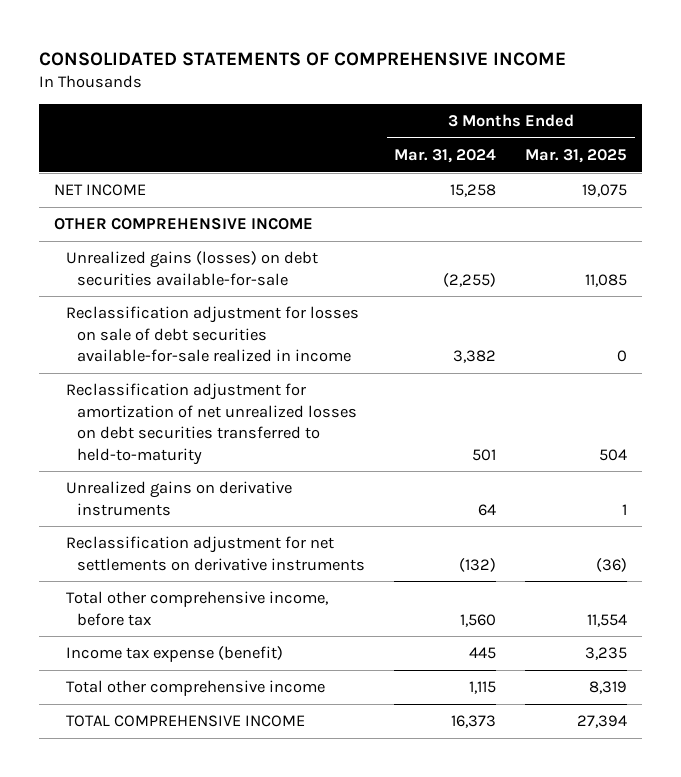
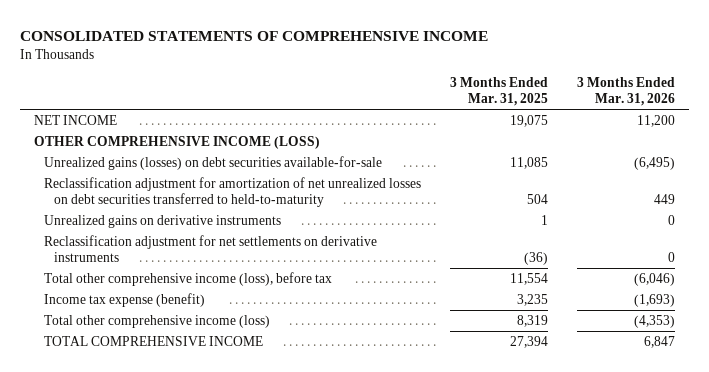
[394,149,497,164] Mar. 31, 2024 -> none
none -> [576,77,675,107] 3 Months Ended Mar. 31, 2026
[53,218,313,231] OTHER COMPREHENSIVE INCOME -> [34,135,321,149] OTHER COMPREHENSIVE INCOME (LOSS)
[65,306,359,363] Reclassification adjustment for losses on sale of debt securities available-for-sale realized in income -> none
[65,591,328,626] Total other comprehensive income, before tax -> [44,271,333,286] Total other comprehensive income (loss), before tax
[65,680,325,697] Total other comprehensive income -> [44,314,271,328] Total other comprehensive income (loss)

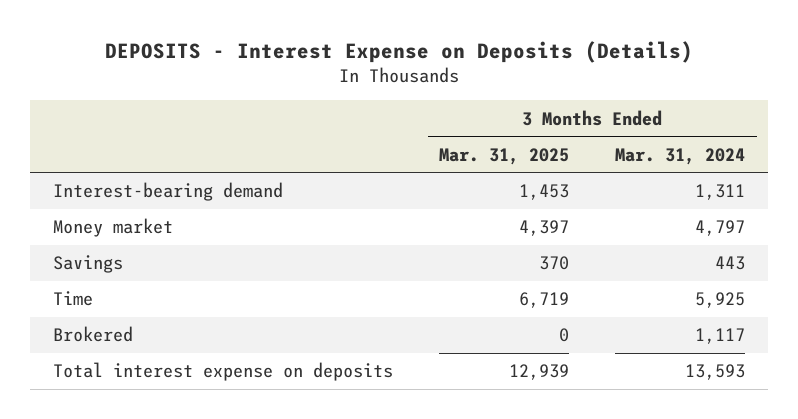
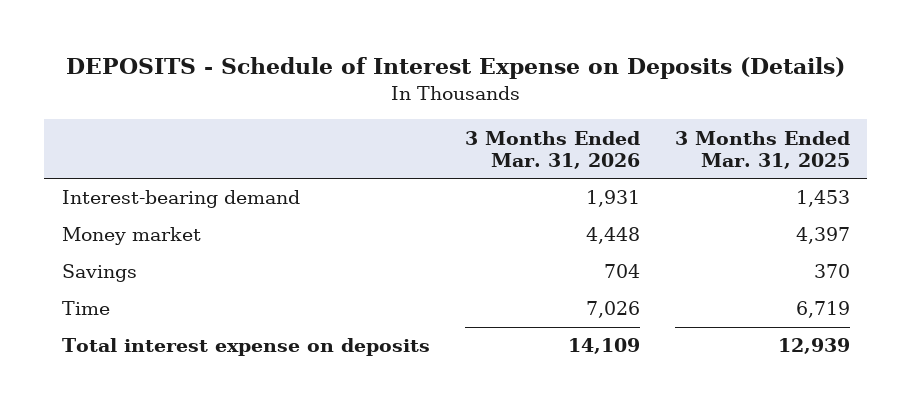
[105,41,694,64] DEPOSITS - Interest Expense on Deposits (Details) -> [65,56,845,79] DEPOSITS - Schedule of Interest Expense on Deposits (Details)
[615,147,746,165] Mar. 31, 2024 -> none
none -> [464,130,640,169] 3 Months Ended Mar. 31, 2026
[53,326,134,343] Brokered -> none

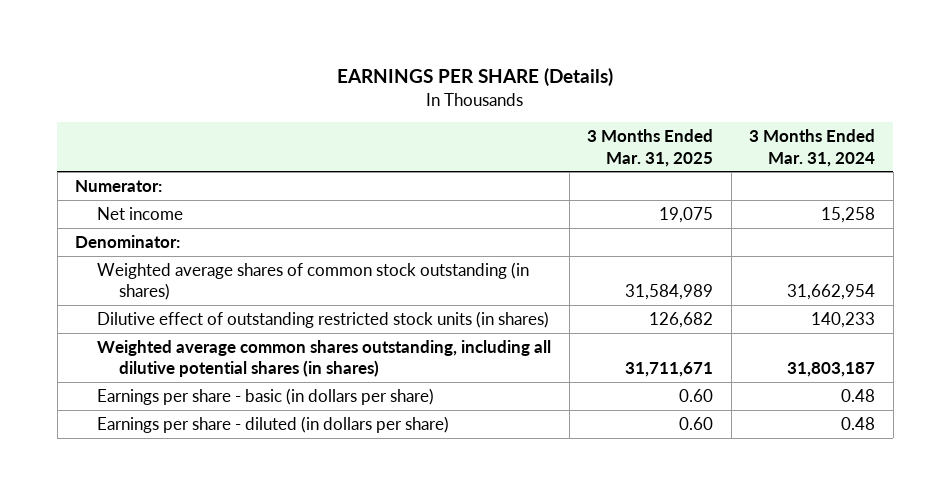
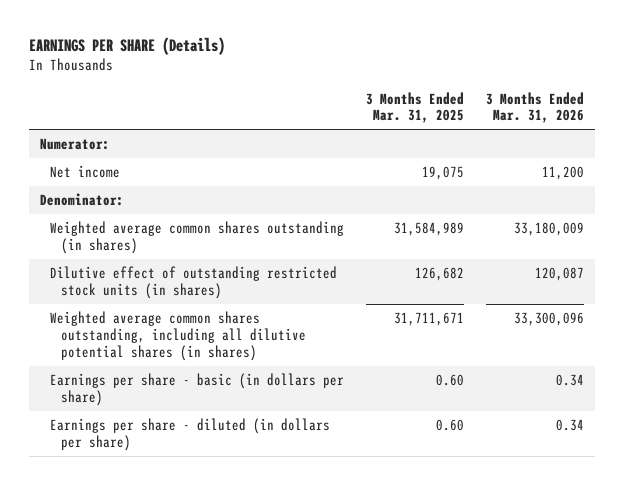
[749,129,876,167] 3 Months Ended Mar. 31, 2024 -> none
none -> [486,91,585,124] 3 Months Ended Mar. 31, 2026
[96,261,529,301] Weighted average shares of common stock outstanding (in shares) -> [50,220,345,254] Weighted average common shares outstanding (in shares)

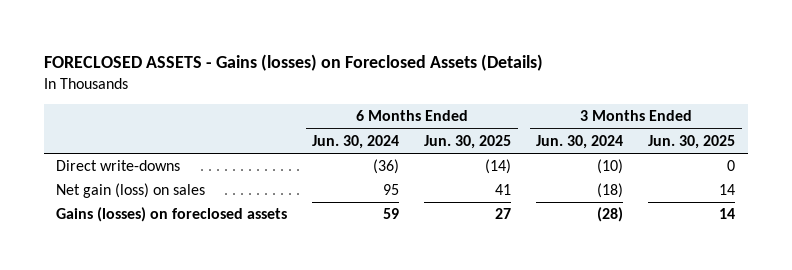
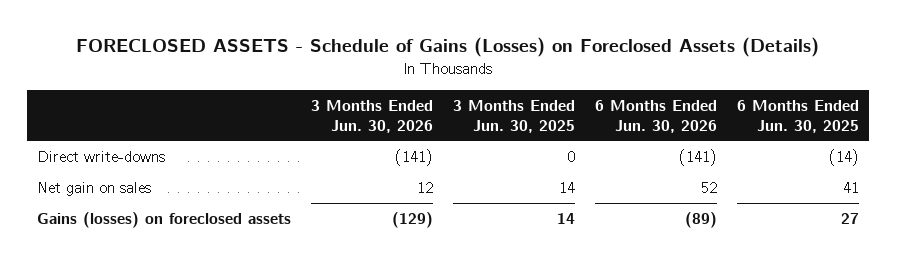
[43,53,543,71] FORECLOSED ASSETS - Gains (losses) on Foreclosed Assets (Details) -> [76,37,820,58] FORECLOSED ASSETS - Schedule of Gains (Losses) on Foreclosed Assets (Details)
[312,134,400,149] Jun. 30, 2024 -> none
[536,134,624,149] Jun. 30, 2024 -> none
none -> [311,99,434,133] 3 Months Ended Jun. 30, 2026
none -> [595,99,718,133] 6 Months Ended Jun. 30, 2026
[56,183,206,199] Net gain (loss) on sales -> [37,181,152,196] Net gain on sales

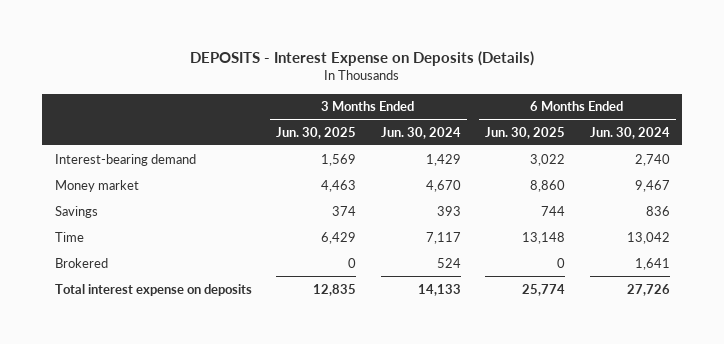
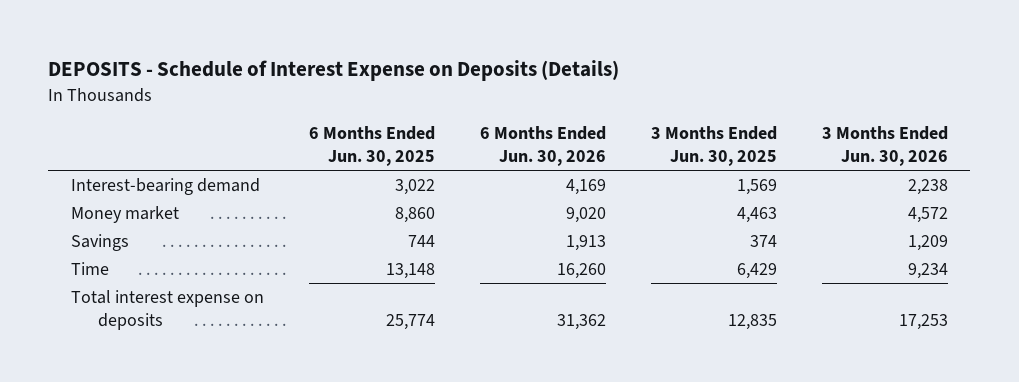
[190,50,535,66] DEPOSITS - Interest Expense on Deposits (Details) -> [48,60,620,82] DEPOSITS - Schedule of Interest Expense on Deposits (Details)
[380,126,461,139] Jun. 30, 2024 -> none
[589,126,670,139] Jun. 30, 2024 -> none
none -> [479,126,606,166] 6 Months Ended Jun. 30, 2026
none -> [821,126,948,166] 3 Months Ended Jun. 30, 2026
[54,257,108,268] Brokered -> none

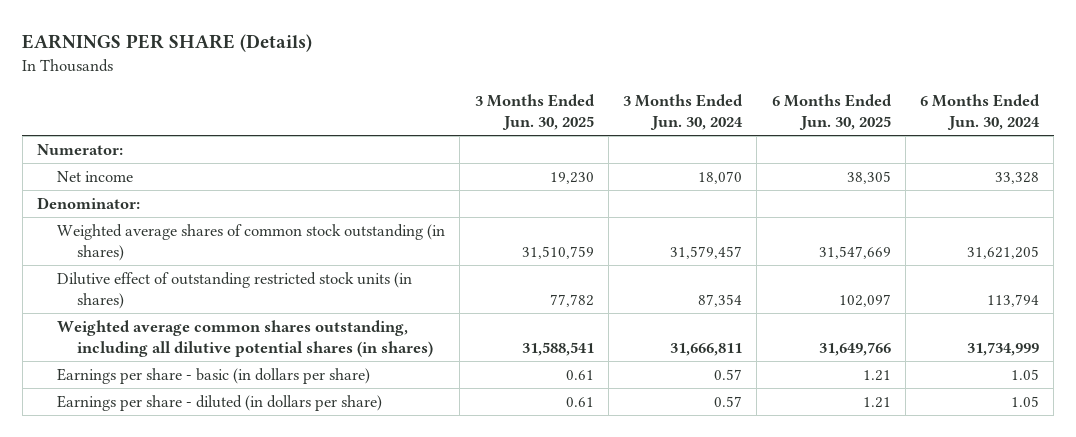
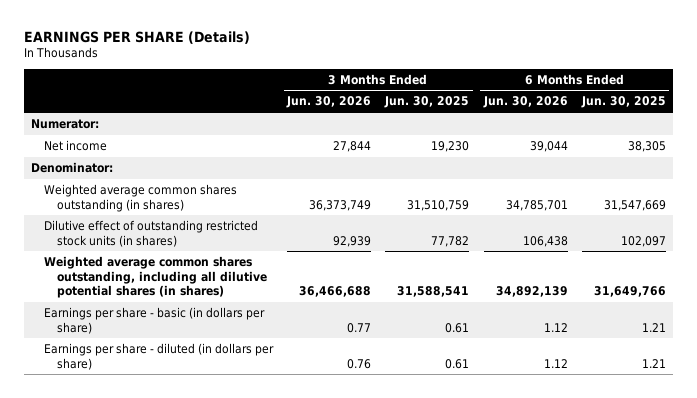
[623,94,744,131] 3 Months Ended Jun. 30, 2024 -> none
[919,94,1040,131] 6 Months Ended Jun. 30, 2024 -> none
none -> [286,96,372,109] Jun. 30, 2026
none -> [482,96,568,109] Jun. 30, 2026
[57,223,446,261] Weighted average shares of common stock outstanding (in shares) -> [43,184,237,212] Weighted average common shares outstanding (in shares)

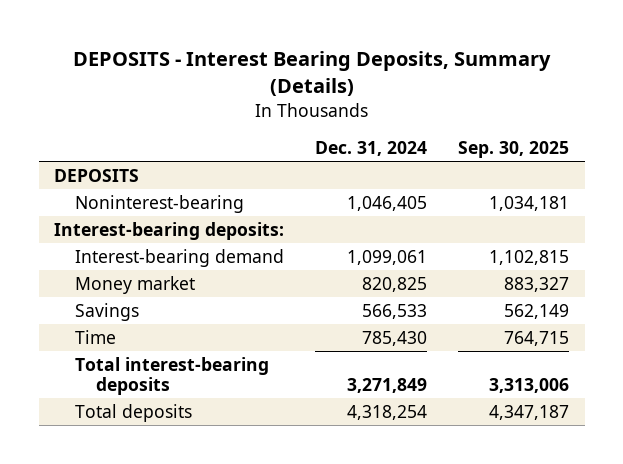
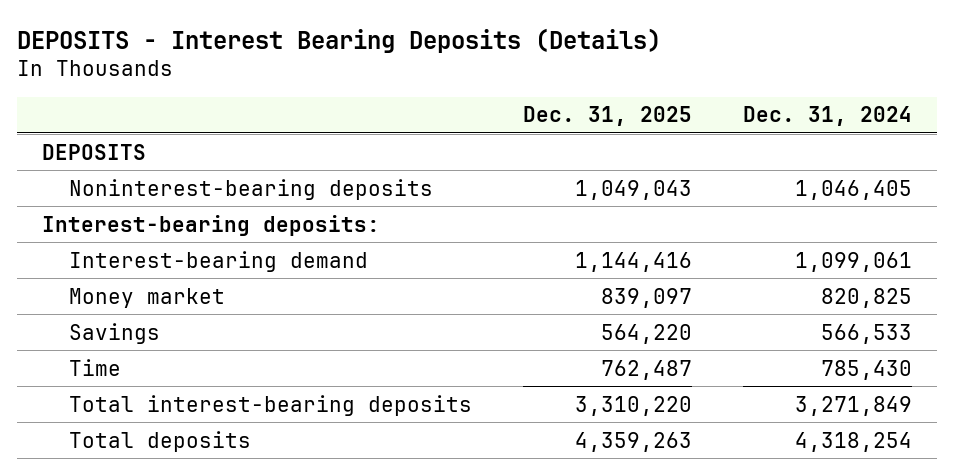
[72,50,551,97] DEPOSITS - Interest Bearing Deposits, Summary (Details) -> [17,27,662,53] DEPOSITS - Interest Bearing Deposits (Details)
[458,141,570,159] Sep. 30, 2025 -> none
none -> [522,106,692,127] Dec. 31, 2025
[74,194,244,213] Noninterest-bearing -> [69,178,434,200] Noninterest-bearing deposits

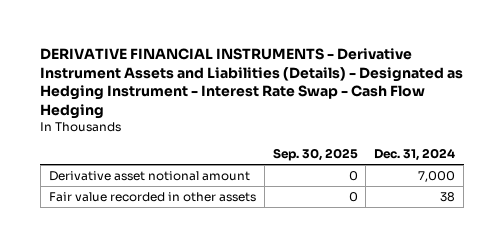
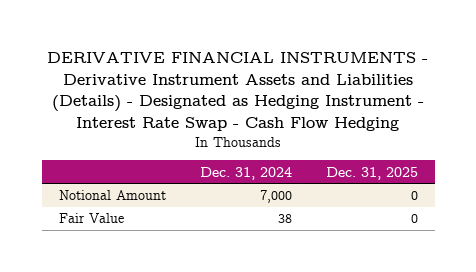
[272,148,358,162] Sep. 30, 2025 -> none
none -> [325,166,418,180] Dec. 31, 2025
[48,170,250,181] Derivative asset notional amount -> [58,190,166,201] Notional Amount
[48,191,256,202] Fair value recorded in other assets -> [58,213,124,224] Fair Value

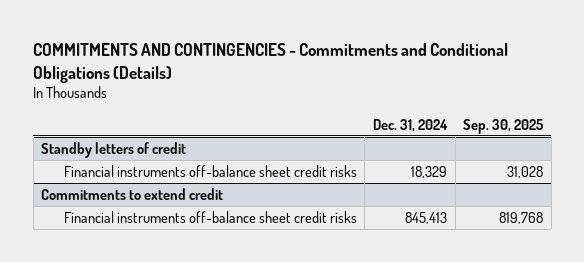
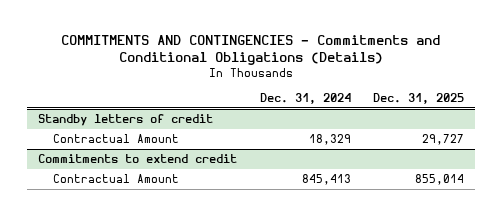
[463,118,545,134] Sep. 30, 2025 -> none
none -> [372,92,464,104] Dec. 31, 2025
[63,164,357,177] Financial instruments off-balance sheet credit risks -> [53,134,180,144] Contractual Amount
[63,210,357,223] Financial instruments off-balance sheet credit risks -> [53,174,180,184] Contractual Amount

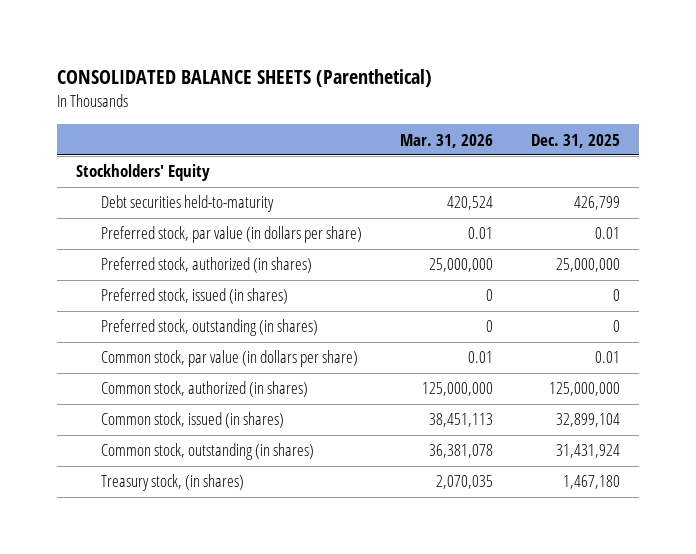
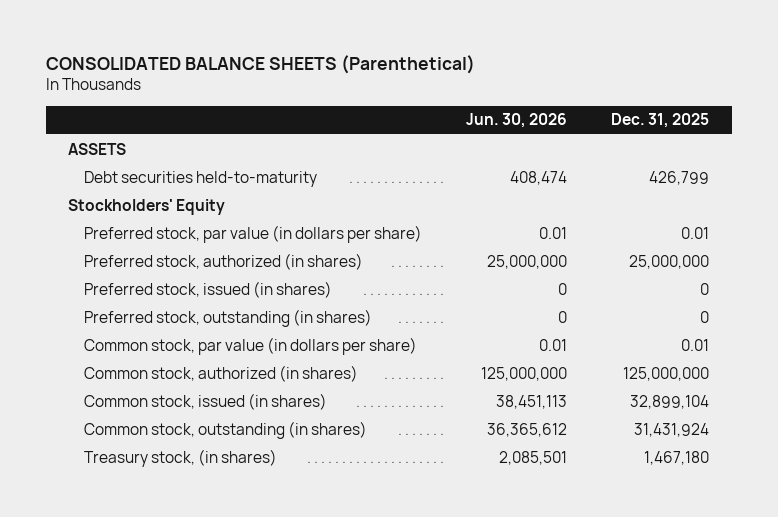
[399,133,493,148] Mar. 31, 2026 -> none
none -> [466,113,568,129] Jun. 30, 2026
none -> [68,142,127,155] ASSETS
[76,164,211,182] Stockholders' Equity -> [68,198,226,215] Stockholders' Equity

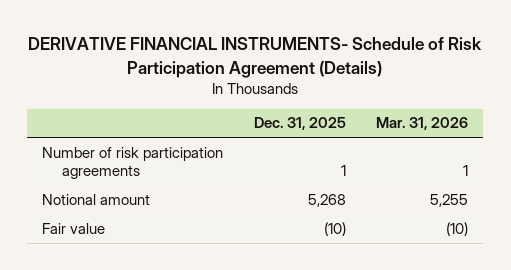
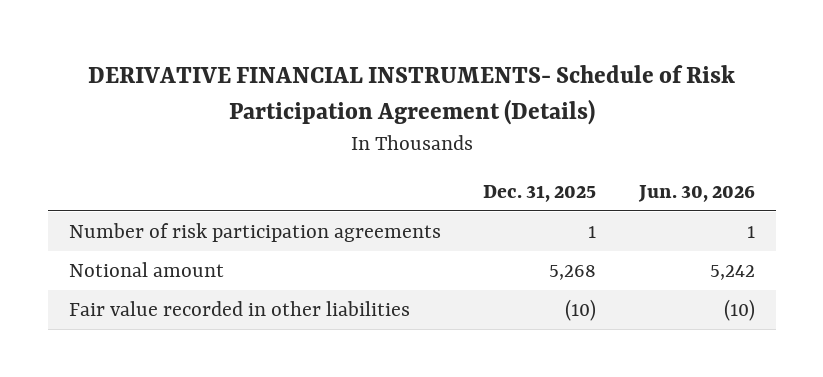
[376,117,469,131] Mar. 31, 2026 -> none
none -> [637,185,755,203] Jun. 30, 2026
[42,222,106,234] Fair value -> [68,300,410,316] Fair value recorded in other liabilities

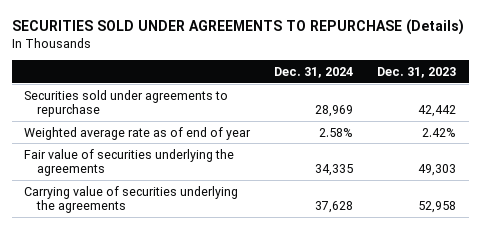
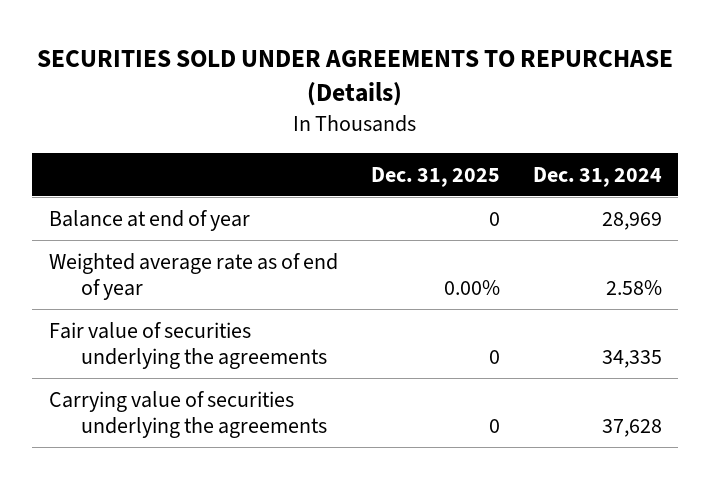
[377,66,457,78] Dec. 31, 2023 -> none
none -> [370,166,500,187] Dec. 31, 2025
[24,89,229,117] Securities sold under agreements to repurchase -> [48,209,250,231] Balance at end of year

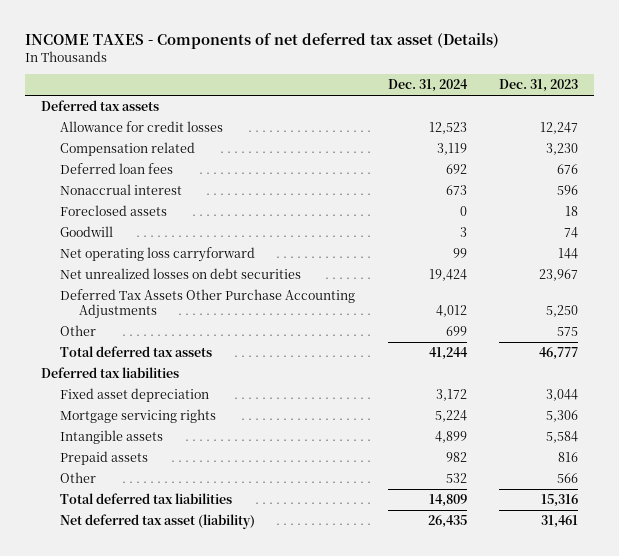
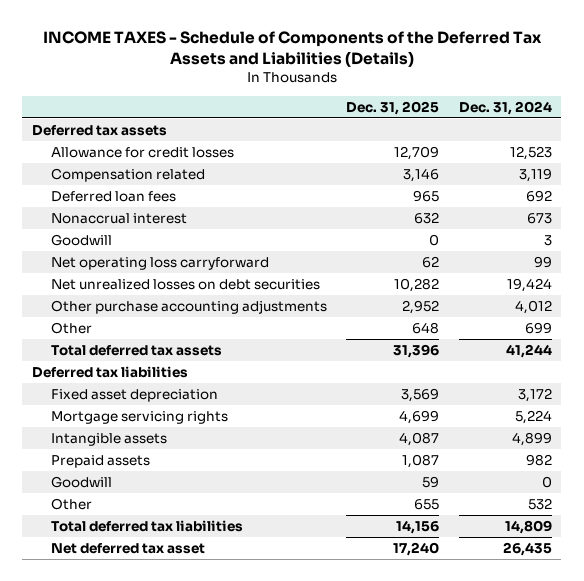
[25,32,500,49] INCOME TAXES - Components of net deferred tax asset (Details) -> [42,31,542,68] INCOME TAXES - Schedule of Components of the Deferred Tax Assets and Liabilities (Details)
[499,79,579,93] Dec. 31, 2023 -> none
none -> [346,100,440,115] Dec. 31, 2025
[60,205,168,217] Foreclosed assets -> none
[60,289,356,320] Deferred Tax Assets Other Purchase Accounting Adjustments -> [50,299,327,314] Other purchase accounting adjustments
none -> [50,475,112,488] Goodwill
[60,514,256,530] Net deferred tax asset (liability) -> [50,542,205,554] Net deferred tax asset

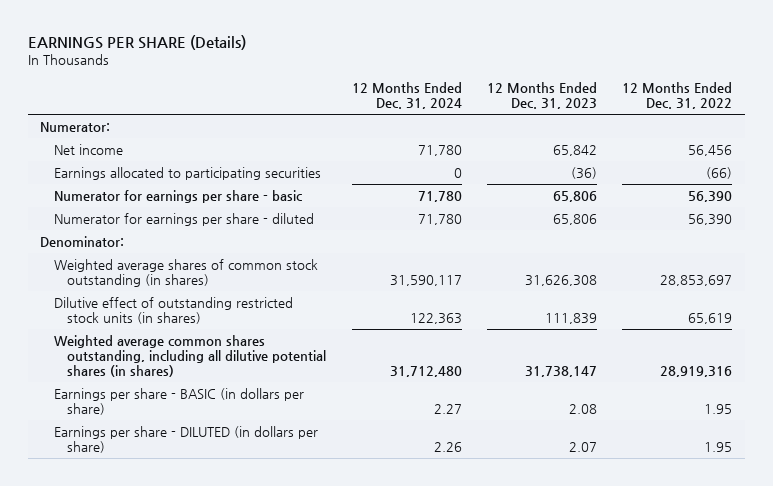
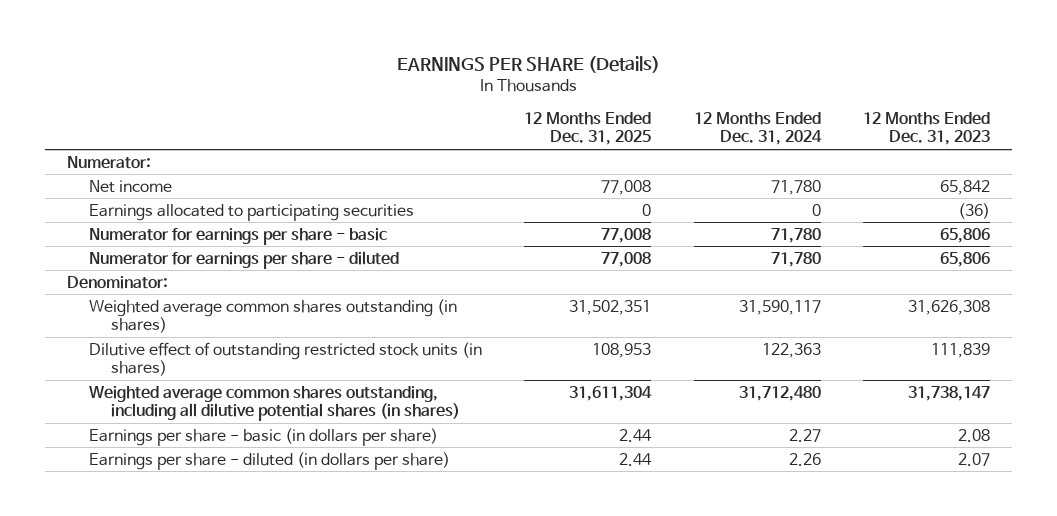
[622,82,733,110] 12 Months Ended Dec. 31, 2022 -> none
none -> [524,112,652,146] 12 Months Ended Dec. 31, 2025
[53,258,318,287] Weighted average shares of common stock outstanding (in shares) -> [88,298,457,334] Weighted average common shares outstanding (in shares)
[53,387,304,415] Earnings per share - BASIC (in dollars per share) -> [88,427,438,446] Earnings per share - basic (in dollars per share)
[53,425,318,453] Earnings per share - DILUTED (in dollars per share) -> [88,451,450,470] Earnings per share - diluted (in dollars per share)

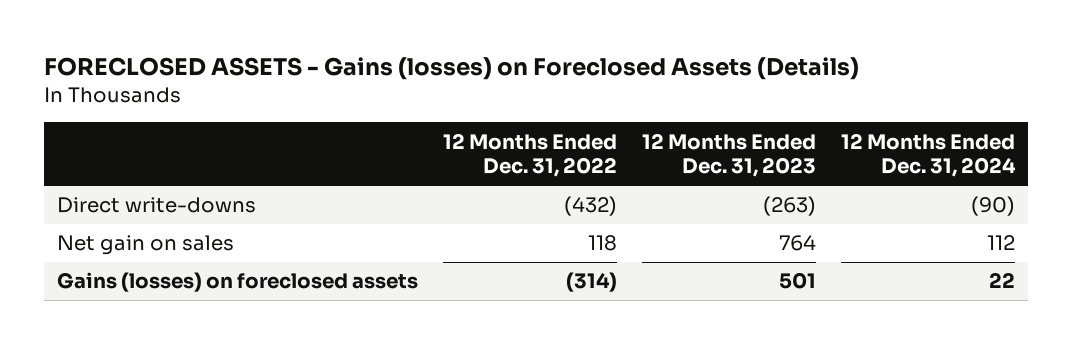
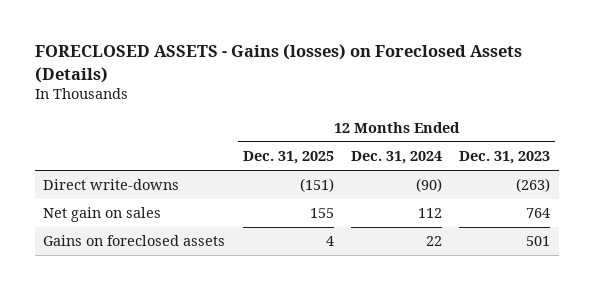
[442,132,617,178] 12 Months Ended Dec. 31, 2022 -> none
none -> [242,151,334,165] Dec. 31, 2025
[56,272,418,293] Gains (losses) on foreclosed assets -> [43,235,226,247] Gains on foreclosed assets

